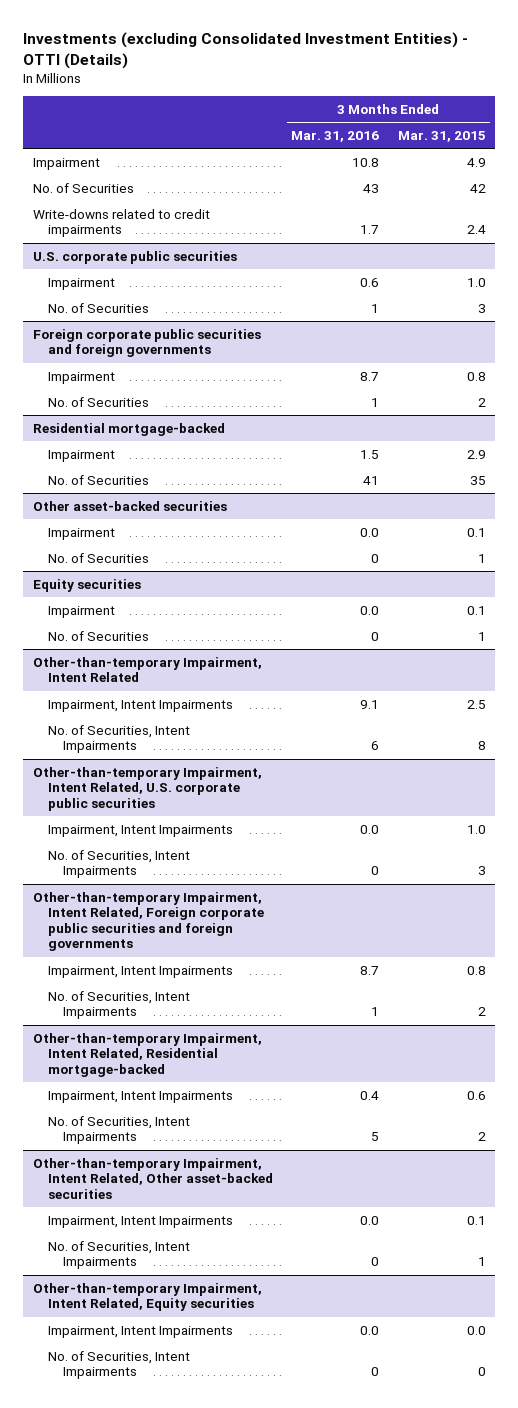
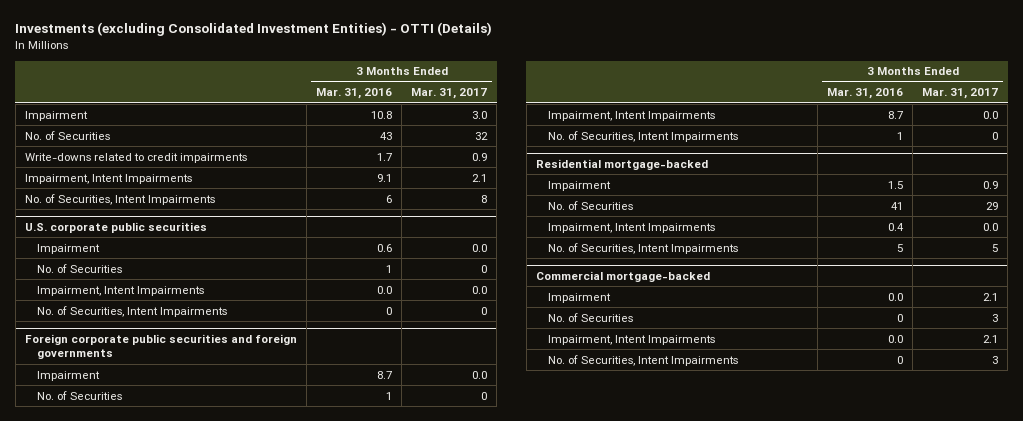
[397,130,486,142] Mar. 31, 2015 -> none
none -> [411,88,488,100] Mar. 31, 2017
none -> [24,173,192,184] Impairment, Intent Impairments
none -> [24,193,215,205] No. of Securities, Intent Impairments
none -> [37,285,205,296] Impairment, Intent Impairments
none -> [37,305,228,317] No. of Securities, Intent Impairments
none -> [548,110,716,121] Impairment, Intent Impairments
none -> [548,130,739,142] No. of Securities, Intent Impairments
[32,500,227,511] Other asset-backed securities -> none
[47,527,115,540] Impairment -> none
[47,552,149,563] No. of Securities -> none
[32,578,141,592] Equity securities -> none
[47,605,115,618] Impairment -> none
[47,630,149,641] No. of Securities -> none
[32,656,262,683] Other-than-temporary Impairment, Intent Related -> none
[47,699,233,712] Impairment, Intent Impairments -> none
[47,724,190,754] No. of Securities, Intent Impairments -> none
[32,766,262,811] Other-than-temporary Impairment, Intent Related, U.S. corporate public securities -> none
[47,824,233,837] Impairment, Intent Impairments -> none
[47,849,190,879] No. of Securities, Intent Impairments -> none
[32,891,264,952] Other-than-temporary Impairment, Intent Related, Foreign corporate public securities and foreign governments -> none
[47,965,233,978] Impairment, Intent Impairments -> none
[47,990,190,1020] No. of Securities, Intent Impairments -> none
[32,1032,262,1077] Other-than-temporary Impairment, Intent Related, Residential mortgage-backed -> none
[32,1157,273,1199] Other-than-temporary Impairment, Intent Related, Other asset-backed securities -> none
[32,1282,262,1312] Other-than-temporary Impairment, Intent Related, Equity securities -> none
none -> [535,270,710,282] Commercial mortgage-backed
[47,1215,233,1228] Impairment, Intent Impairments -> [548,292,612,303] Impairment
[47,1240,190,1270] No. of Securities, Intent Impairments -> [548,312,634,322] No. of Securities

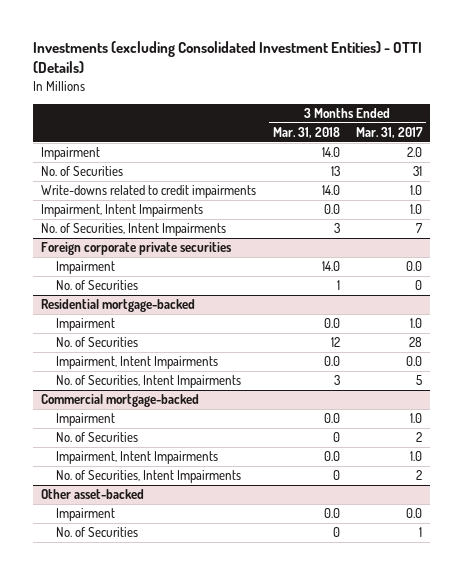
[316,88,393,100] Mar. 31, 2016 -> none
none -> [272,127,340,139] Mar. 31, 2018
[24,221,207,233] U.S. corporate public securities -> none
[37,243,101,254] Impairment -> none
[37,263,123,273] No. of Securities -> none
[37,285,205,296] Impairment, Intent Impairments -> none
[37,305,228,317] No. of Securities, Intent Impairments -> none
[24,333,297,360] Foreign corporate public securities and foreign governments -> none
[472,110,488,119] 3.0 -> [407,147,423,158] 2.0
[475,131,489,140] 32 -> [413,166,423,177] 31
[472,152,488,161] 0.9 -> [410,185,423,196] 1.0
[472,173,488,182] 2.1 -> [410,204,423,215] 1.0
[481,194,488,203] 8 -> [416,223,423,234] 7
none -> [41,242,233,256] Foreign corporate private securities
[548,110,716,121] Impairment, Intent Impairments -> none
[548,130,739,142] No. of Securities, Intent Impairments -> none
[983,180,999,189] 0.9 -> [410,318,423,329] 1.0
[986,201,999,210] 29 -> [409,337,423,348] 28
[983,292,999,301] 2.1 -> [410,413,423,424] 1.0
[992,313,999,322] 3 -> [416,432,423,443] 2
[983,334,999,343] 2.1 -> [410,451,423,462] 1.0
[992,355,999,364] 3 -> [416,470,423,481] 2
none -> [41,489,145,500] Other asset-backed
none -> [56,508,116,522] Impairment
none -> [56,527,139,538] No. of Securities

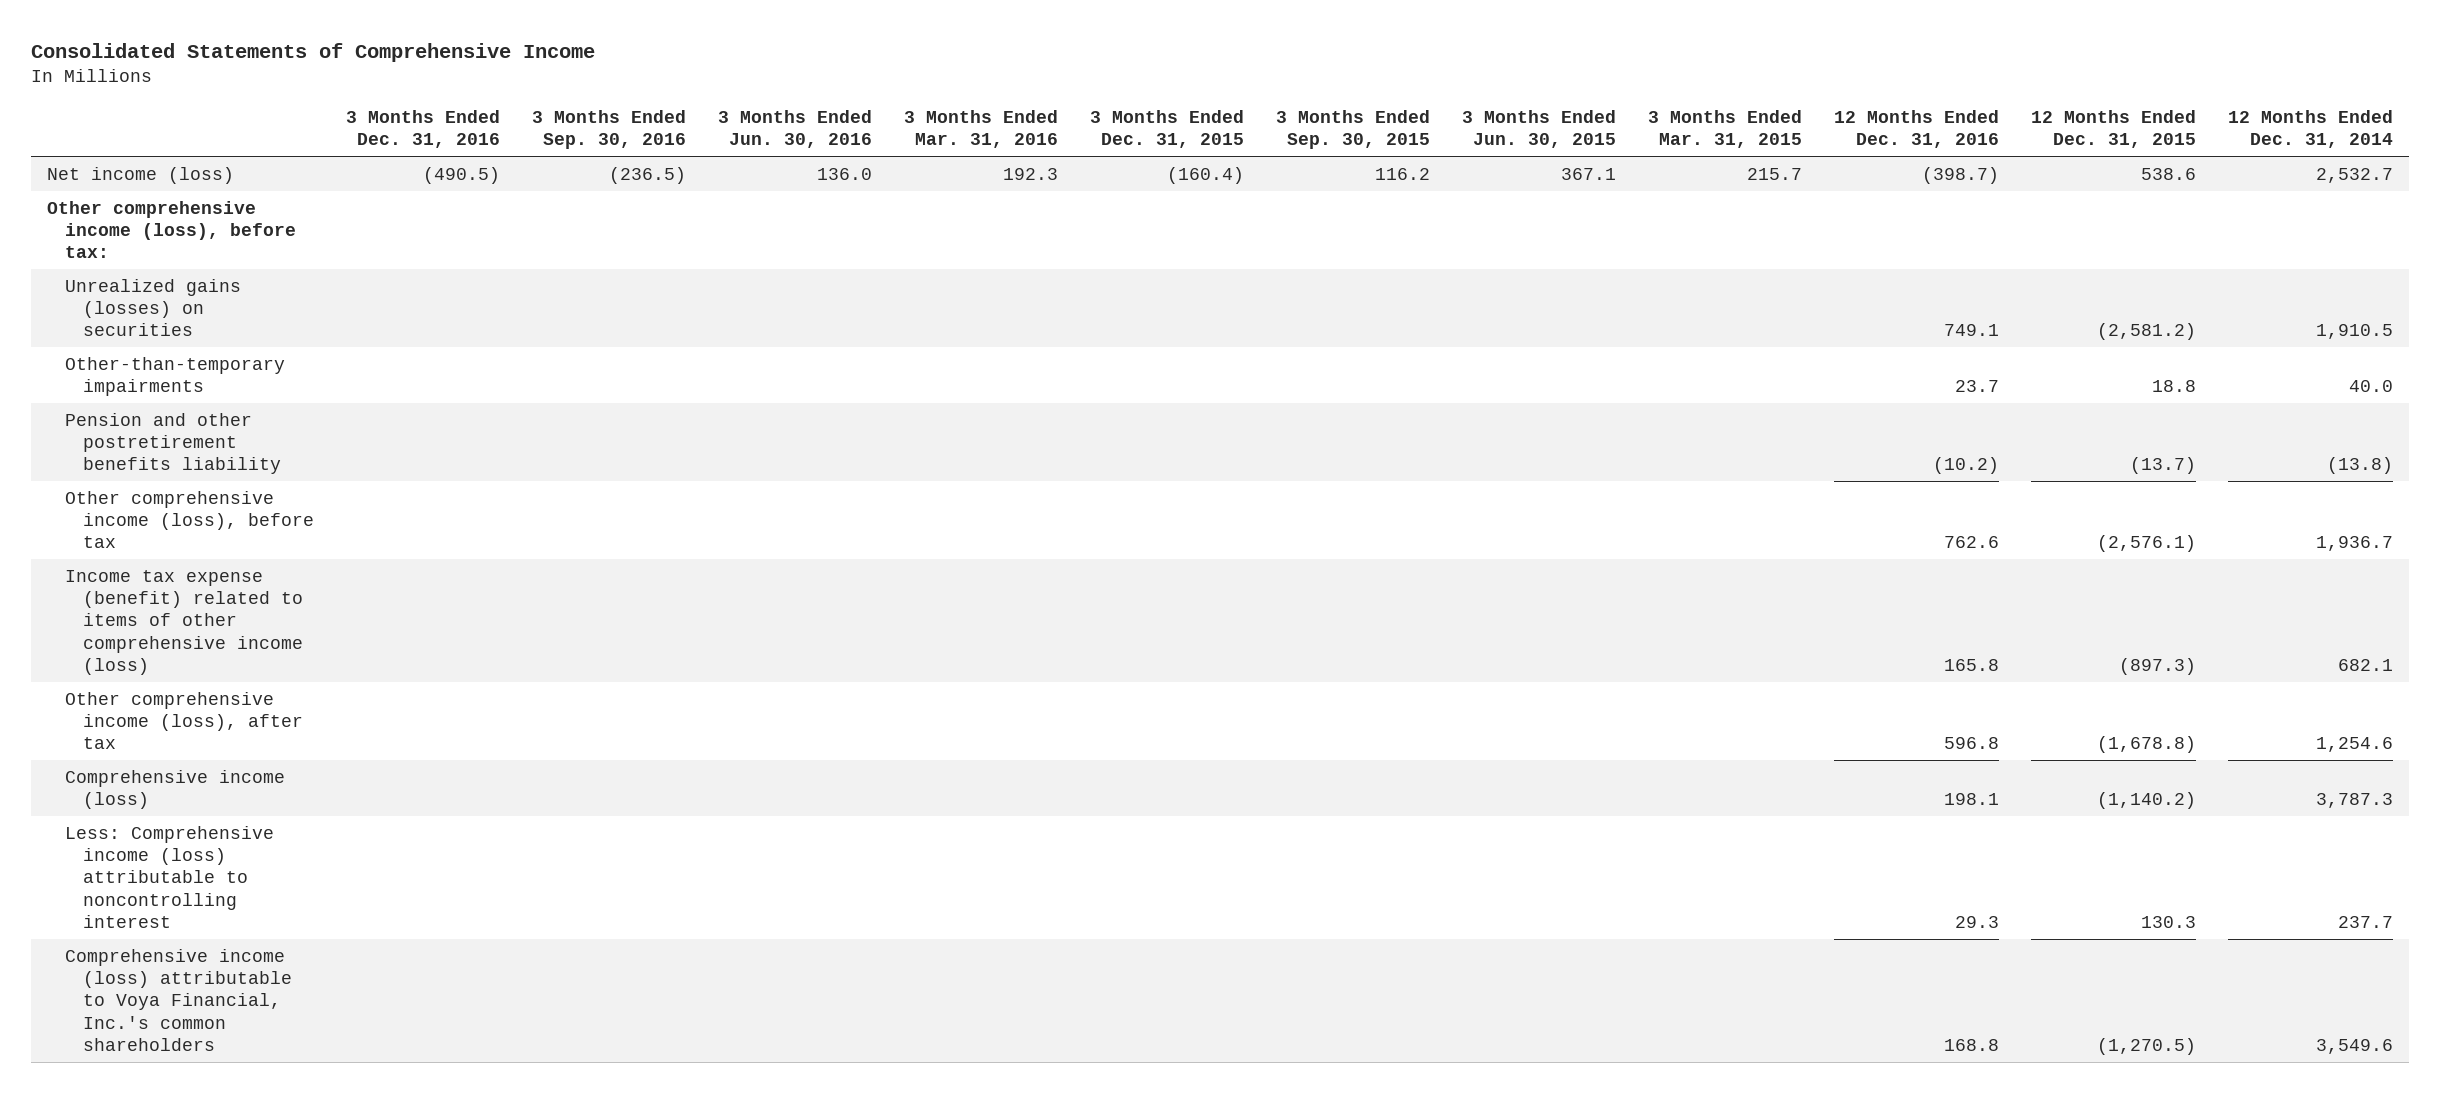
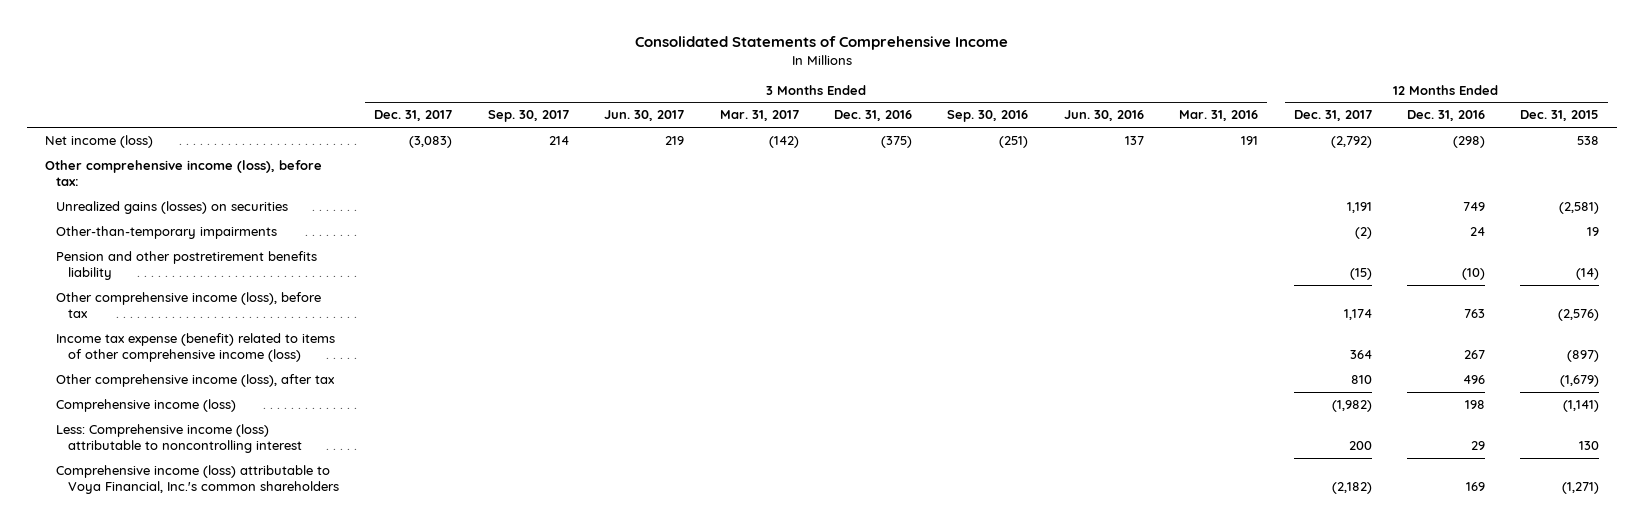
[1090,109,1245,148] 3 Months Ended Dec. 31, 2015 -> none
[1276,109,1431,149] 3 Months Ended Sep. 30, 2015 -> none
[1462,109,1617,148] 3 Months Ended Jun. 30, 2015 -> none
[1648,109,1803,148] 3 Months Ended Mar. 31, 2015 -> none
[2228,109,2394,148] 12 Months Ended Dec. 31, 2014 -> none
none -> [374,110,453,122] Dec. 31, 2017
none -> [487,110,569,123] Sep. 30, 2017
none -> [604,110,685,122] Jun. 30, 2017
none -> [719,110,799,122] Mar. 31, 2017
none -> [1293,110,1372,122] Dec. 31, 2017
[422,166,500,184] (490.5) -> [880,135,912,148] (375)
[609,166,687,184] (236.5) -> [999,135,1029,148] (251)
[817,167,873,180] 136.0 -> [1124,135,1144,145] 137
[1003,167,1059,180] 192.3 -> [1241,135,1259,145] 191
[1922,166,2000,184] (398.7) -> [1452,135,1485,148] (298)
[2141,167,2197,180] 538.6 -> [1577,135,1600,145] 538
[1944,324,2000,337] 749.1 -> [1462,201,1485,211] 749
[2097,323,2197,341] (2,581.2) -> [1559,201,1600,214] (2,581)
[1955,380,2000,393] 23.7 -> [1469,226,1485,236] 24
[2152,380,2197,393] 18.8 -> [1587,226,1600,236] 19
[1933,457,2000,475] (10.2) -> [1461,268,1485,281] (10)
[2130,457,2197,475] (13.7) -> [1576,268,1600,281] (14)
[1944,536,2000,549] 762.6 -> [1463,309,1485,319] 763
[2097,535,2197,553] (2,576.1) -> [1558,309,1600,322] (2,576)
[1944,658,2000,671] 165.8 -> [1463,350,1485,360] 267
[2119,657,2197,675] (897.3) -> [1567,350,1600,363] (897)
[1944,737,2000,750] 596.8 -> [1462,374,1485,384] 496
[2097,736,2197,754] (1,678.8) -> [1560,374,1600,387] (1,679)
[1944,793,2000,806] 198.1 -> [1464,399,1485,409] 198
[2097,792,2197,810] (1,140.2) -> [1563,399,1600,412] (1,141)
[1955,915,2000,928] 29.3 -> [1470,441,1485,451] 29
[2141,915,2197,928] 130.3 -> [1579,441,1600,451] 130
[1944,1038,2000,1051] 168.8 -> [1465,482,1485,492] 169
[2097,1037,2197,1055] (1,270.5) -> [1562,482,1600,495] (1,271)

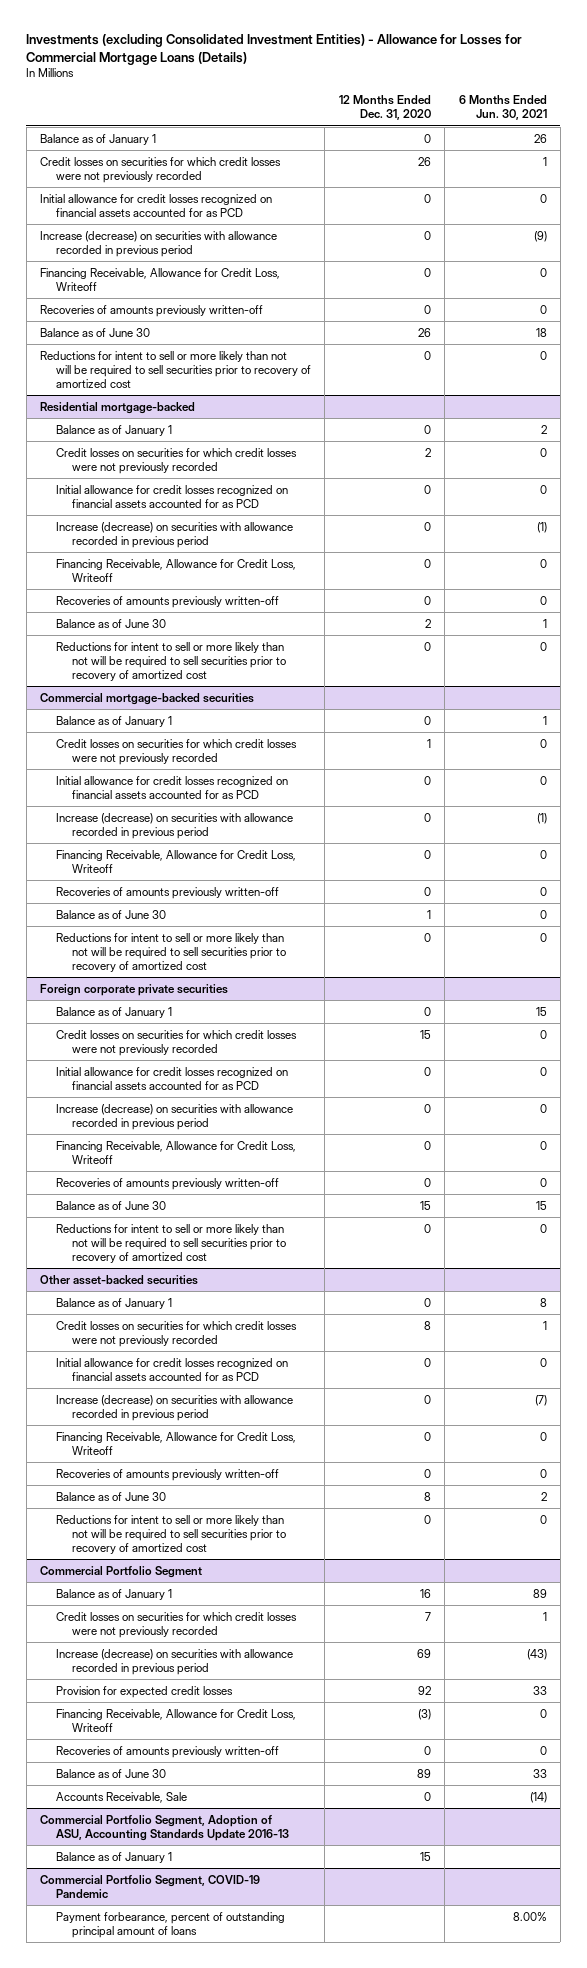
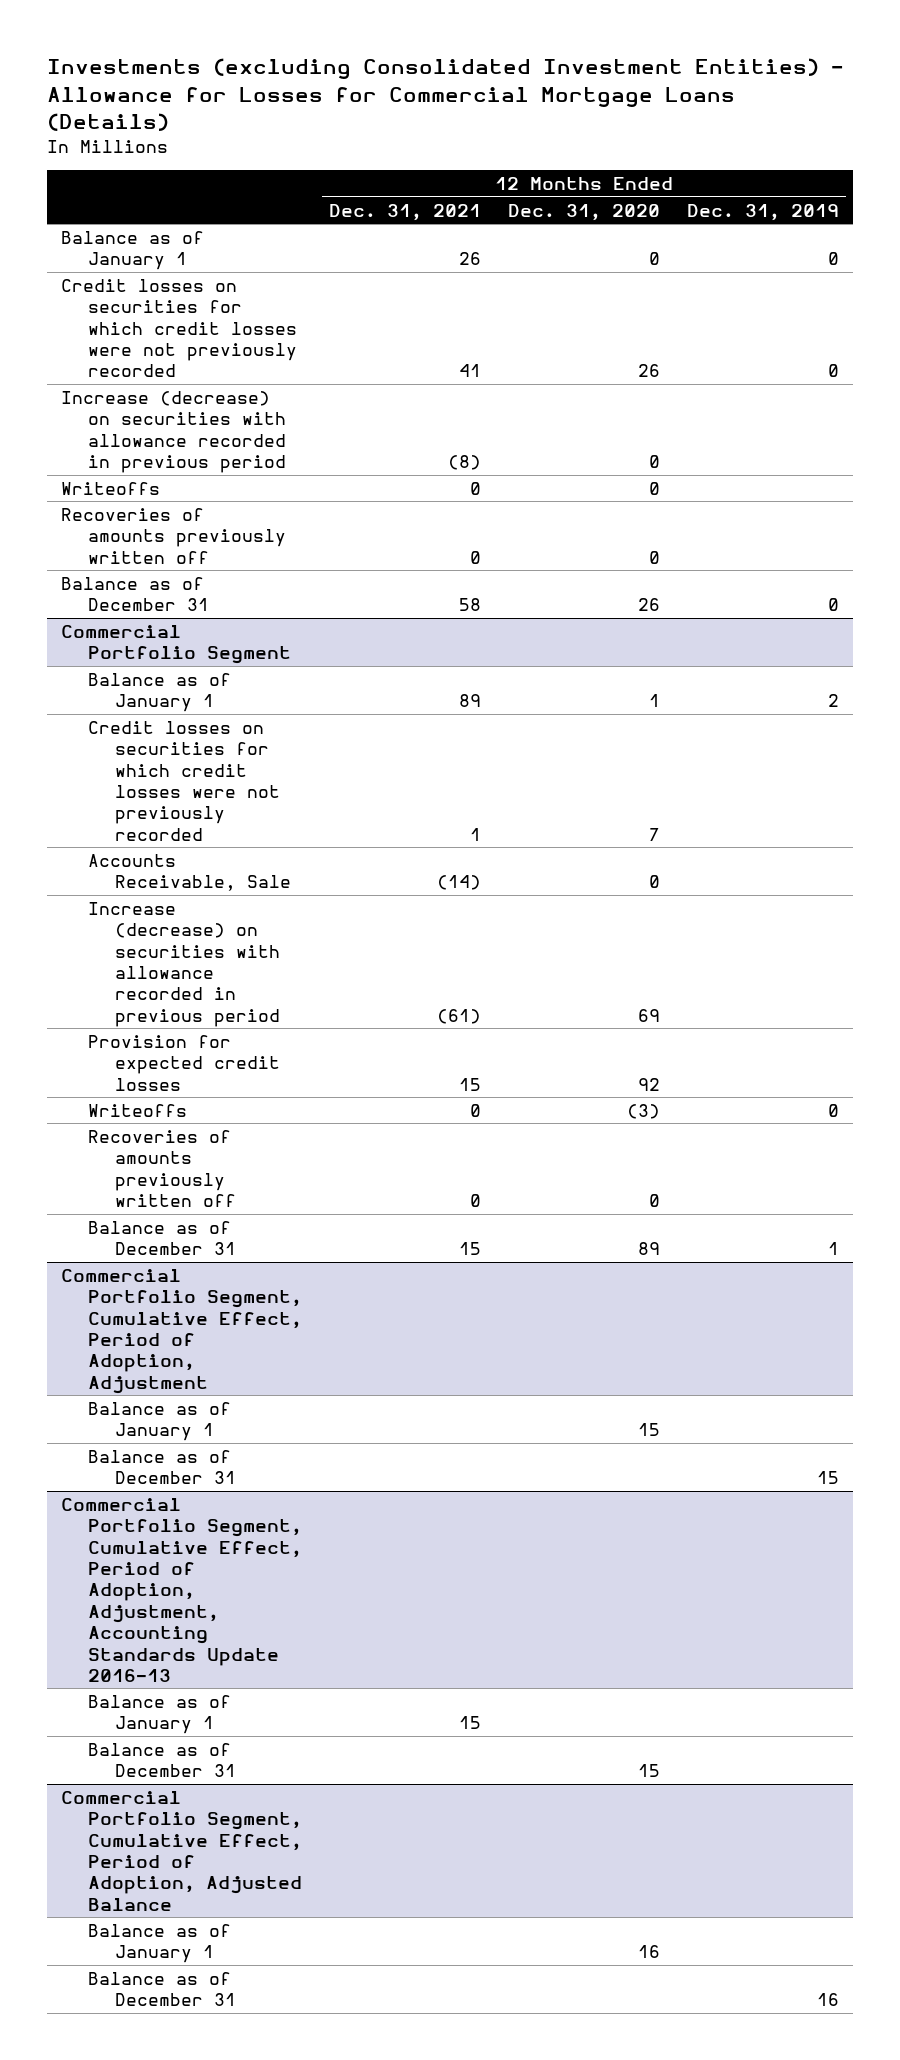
[458,95,547,121] 6 Months Ended Jun. 30, 2021 -> none
none -> [328,203,481,221] Dec. 31, 2021
none -> [687,203,840,221] Dec. 31, 2019
[40,193,273,217] Initial allowance for credit losses recognized on financial assets accounted for as PCD -> none
[40,350,311,388] Reductions for intent to sell or more likely than not will be required to sell securities prior to recovery of amortized cost -> none
[40,401,196,414] Residential mortgage-backed -> none
[55,424,172,436] Balance as of January 1 -> none
[55,447,297,474] Credit losses on securities for which credit losses were not previously recorded -> none
[55,484,288,508] Initial allowance for credit losses recognized on financial assets accounted for as PCD -> none
[55,521,293,548] Increase (decrease) on securities with allowance recorded in previous period -> none
[55,558,296,582] Financing Receivable, Allowance for Credit Loss, Writeoff -> none
[55,595,279,608] Recoveries of amounts previously written-off -> none
[55,618,166,628] Balance as of June 30 -> none
[55,641,286,681] Reductions for intent to sell or more likely than not will be required to sell securities prior to recovery of amortized cost -> none
[40,692,255,705] Commercial mortgage-backed securities -> none
[55,715,172,727] Balance as of January 1 -> none
[55,738,297,765] Credit losses on securities for which credit losses were not previously recorded -> none
[55,775,288,799] Initial allowance for credit losses recognized on financial assets accounted for as PCD -> none
[55,812,293,839] Increase (decrease) on securities with allowance recorded in previous period -> none
[55,849,296,873] Financing Receivable, Allowance for Credit Loss, Writeoff -> none
[55,886,279,899] Recoveries of amounts previously written-off -> none
[55,909,166,919] Balance as of June 30 -> none
[55,932,286,972] Reductions for intent to sell or more likely than not will be required to sell securities prior to recovery of amortized cost -> none
[40,983,229,996] Foreign corporate private securities -> none
[55,1006,172,1018] Balance as of January 1 -> none
[55,1029,297,1056] Credit losses on securities for which credit losses were not previously recorded -> none
[55,1066,288,1090] Initial allowance for credit losses recognized on financial assets accounted for as PCD -> none
[55,1103,293,1130] Increase (decrease) on securities with allowance recorded in previous period -> none
[55,1140,296,1164] Financing Receivable, Allowance for Credit Loss, Writeoff -> none
[55,1177,279,1190] Recoveries of amounts previously written-off -> none
[55,1200,166,1210] Balance as of June 30 -> none
[55,1223,286,1263] Reductions for intent to sell or more likely than not will be required to sell securities prior to recovery of amortized cost -> none
[40,1274,199,1285] Other asset-backed securities -> none
[55,1297,172,1309] Balance as of January 1 -> none
[55,1320,297,1347] Credit losses on securities for which credit losses were not previously recorded -> none
[55,1357,288,1381] Initial allowance for credit losses recognized on financial assets accounted for as PCD -> none
[55,1394,293,1421] Increase (decrease) on securities with allowance recorded in previous period -> none
[55,1431,296,1455] Financing Receivable, Allowance for Credit Loss, Writeoff -> none
[55,1468,279,1481] Recoveries of amounts previously written-off -> none
[55,1491,166,1501] Balance as of June 30 -> none
[55,1514,286,1554] Reductions for intent to sell or more likely than not will be required to sell securities prior to recovery of amortized cost -> none
[40,267,281,291] Financing Receivable, Allowance for Credit Loss, Writeoff -> [60,481,160,495] Writeoffs
[40,304,264,317] Recoveries of amounts previously written-off -> [60,507,286,564] Recoveries of amounts previously written off
[40,327,151,337] Balance as of June 30 -> [60,576,209,612] Balance as of December 31
[419,1588,431,1598] 16 -> [649,694,661,708] 1
[55,1791,187,1803] Accounts Receivable, Sale -> [87,853,291,892] Accounts Receivable, Sale
[40,1814,289,1841] Commercial Portfolio Segment, Adoption of ASU, Accounting Standards Update 2016-13 -> none
[55,1708,296,1732] Financing Receivable, Allowance for Credit Loss, Writeoff -> [87,1103,187,1117] Writeoffs
[55,1745,279,1758] Recoveries of amounts previously written-off -> [87,1129,236,1208] Recoveries of amounts previously written off
[55,1768,166,1778] Balance as of June 30 -> [87,1220,236,1256] Balance as of December 31
none -> [60,1268,302,1394] Commercial Portfolio Segment, Cumulative Effect, Period of Adoption, Adjustment
[40,1874,261,1898] Commercial Portfolio Segment, COVID-19 Pandemic -> none
[55,1911,285,1938] Payment forbearance, percent of outstanding principal amount of loans -> none
none -> [87,1449,236,1485] Balance as of December 31
none -> [60,1497,302,1682] Commercial Portfolio Segment, Cumulative Effect, Period of Adoption, Adjustment, Accounting Standards Update 2016-13
none -> [87,1694,231,1735] Balance as of January 1
none -> [87,1742,236,1778] Balance as of December 31
none -> [60,1790,302,1911] Commercial Portfolio Segment, Cumulative Effect, Period of Adoption, Adjusted Balance
none -> [87,1923,231,1964] Balance as of January 1
none -> [87,1971,236,2007] Balance as of December 31

